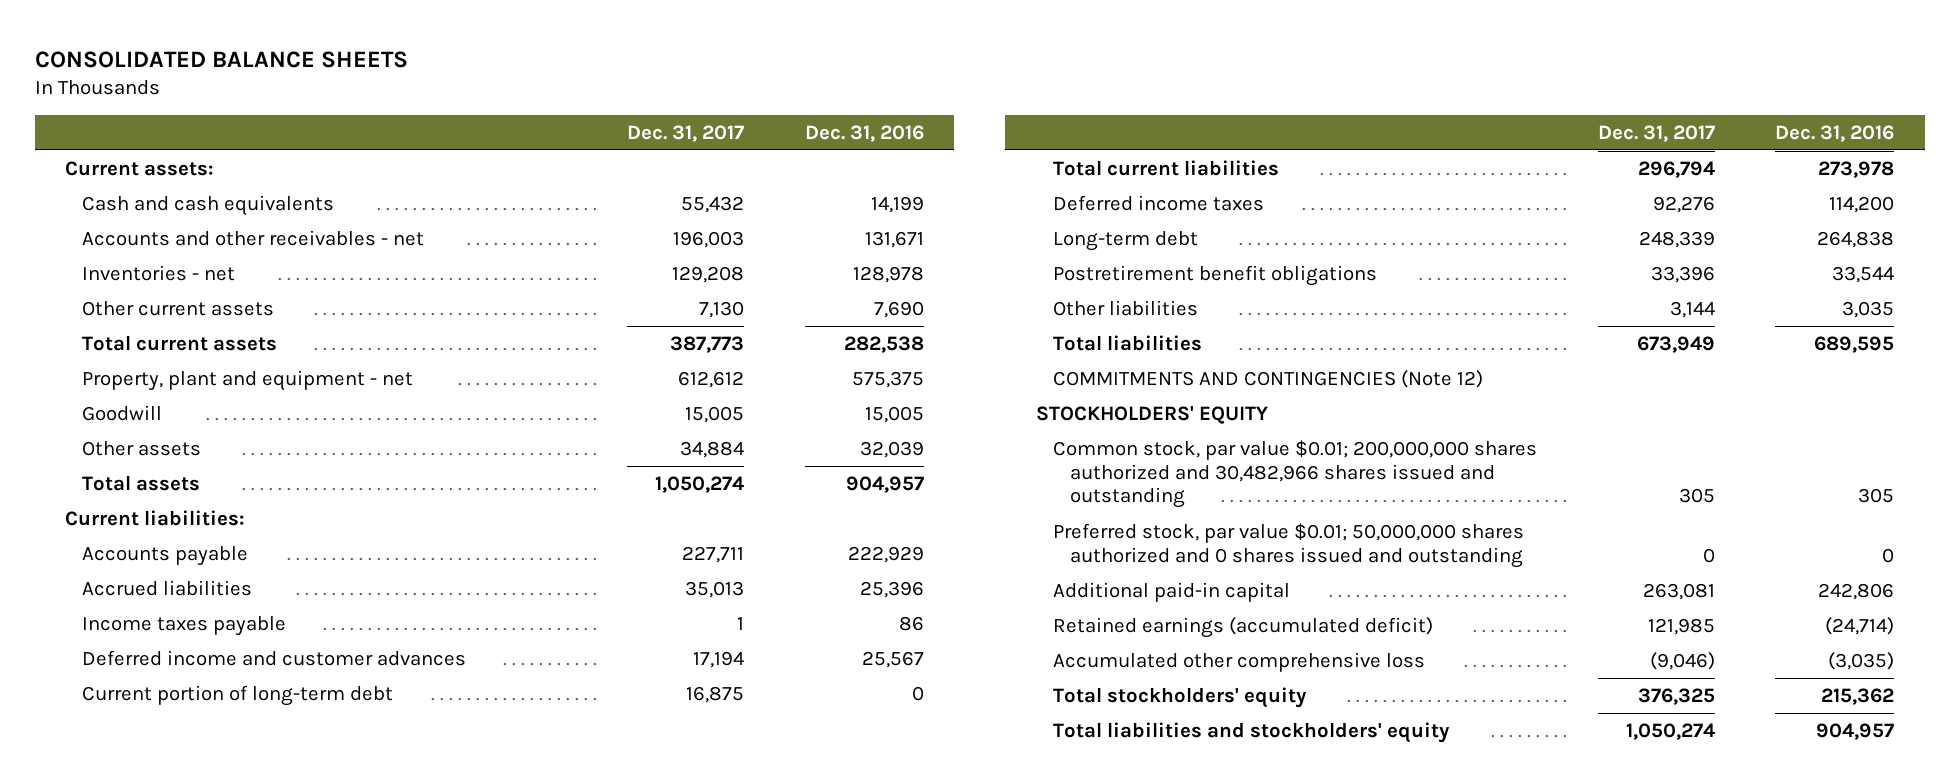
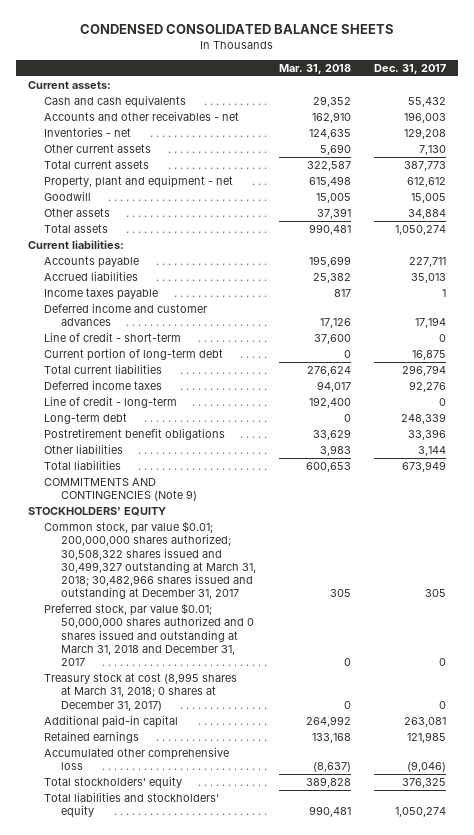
[34,50,408,68] CONSOLIDATED BALANCE SHEETS -> [80,23,395,34] CONDENSED CONSOLIDATED BALANCE SHEETS
[804,124,924,142] Dec. 31, 2016 -> none
none -> [278,63,351,74] Mar. 31, 2018
none -> [44,332,182,343] Line of credit - short-term
none -> [44,396,178,409] Line of credit - long-term
[1052,370,1483,389] COMMITMENTS AND CONTINGENCIES (Note 12) -> [44,478,197,502] COMMITMENTS AND CONTINGENCIES (Note 9)
[1052,440,1537,509] Common stock, par value $0.01; 200,000,000 shares authorized and 30,482,966 shares issued and outstanding -> [44,521,256,600] Common stock, par value $0.01; 200,000,000 shares authorized; 30,508,322 shares issued and 30,499,327 outstanding at March 31, 2018; 30,482,966 shares issued and outstanding at December 31, 2017
[1052,523,1524,568] Preferred stock, par value $0.01; 50,000,000 shares authorized and 0 shares issued and outstanding -> [44,603,254,666] Preferred stock, par value $0.01; 50,000,000 shares authorized and 0 shares issued and outstanding at March 31, 2018 and December 31, 2017
none -> [44,673,238,711] Treasury stock at cost (8,995 shares at March 31, 2018; 0 shares at December 31, 2017)
[1052,617,1433,639] Retained earnings (accumulated deficit) -> [44,731,140,744] Retained earnings

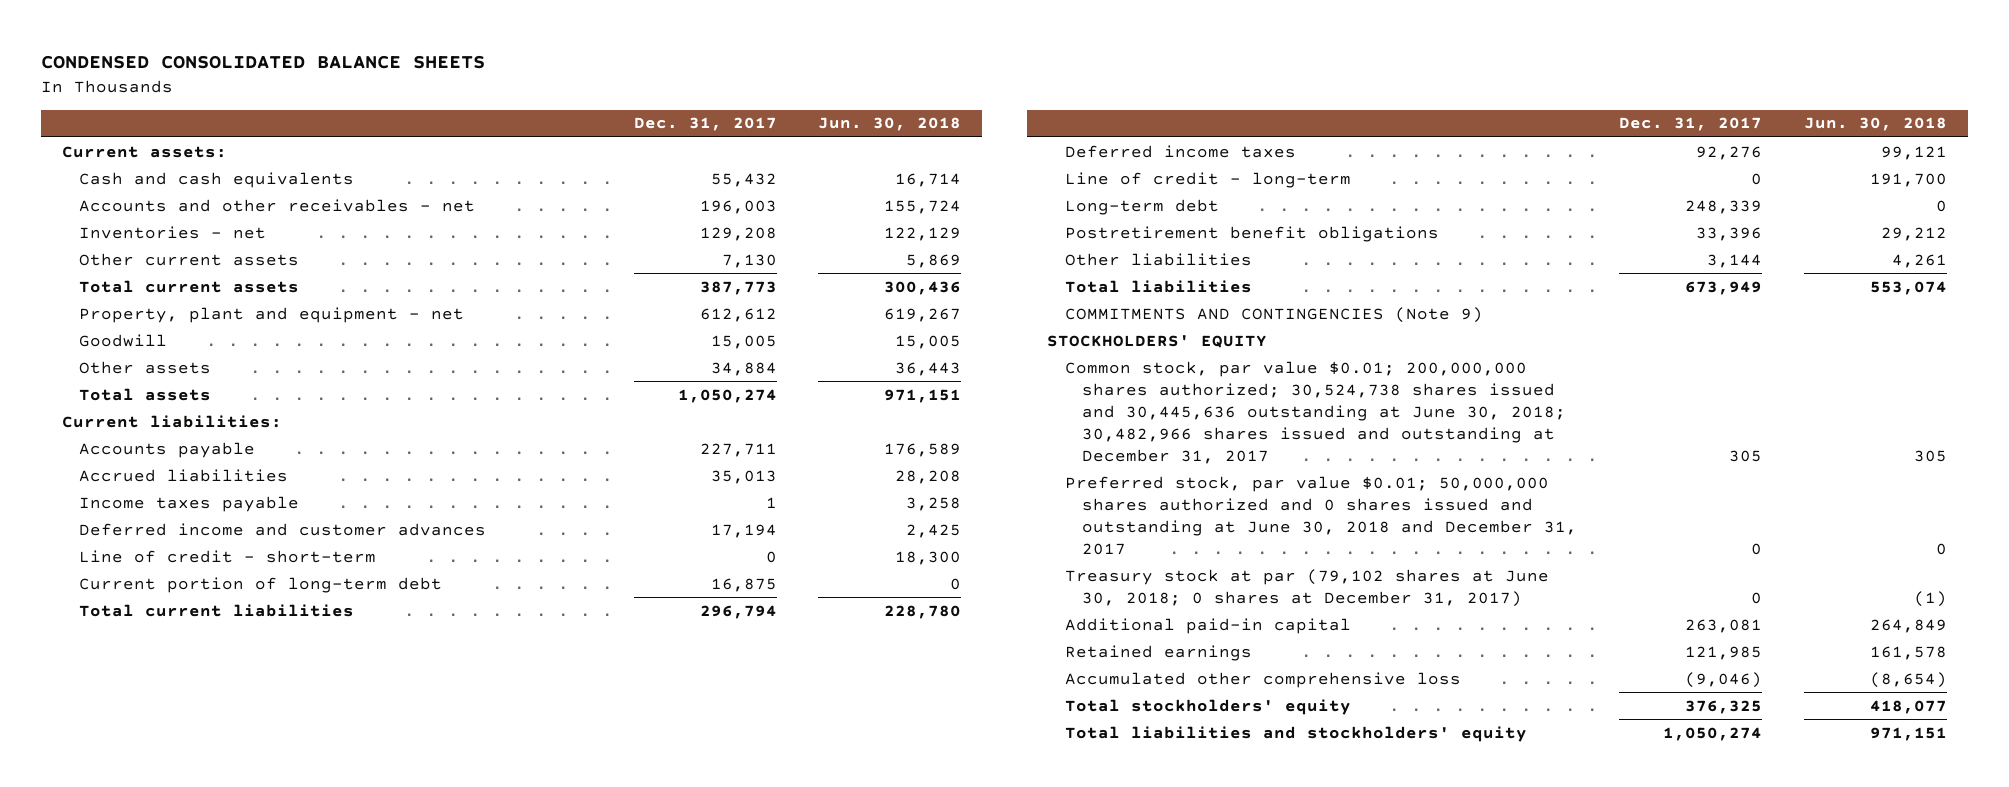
[278,63,351,74] Mar. 31, 2018 -> none
none -> [818,117,962,132] Jun. 30, 2018
[44,521,256,600] Common stock, par value $0.01; 200,000,000 shares authorized; 30,508,322 shares issued and 30,499,327 outstanding at March 31, 2018; 30,482,966 shares issued and outstanding at December 31, 2017 -> [1064,360,1567,465] Common stock, par value $0.01; 200,000,000 shares authorized; 30,524,738 shares issued and 30,445,636 outstanding at June 30, 2018; 30,482,966 shares issued and outstanding at December 31, 2017
[44,603,254,666] Preferred stock, par value $0.01; 50,000,000 shares authorized and 0 shares issued and outstanding at March 31, 2018 and December 31, 2017 -> [1064,475,1578,556] Preferred stock, par value $0.01; 50,000,000 shares authorized and 0 shares issued and outstanding at June 30, 2018 and December 31, 2017
[44,673,238,711] Treasury stock at cost (8,995 shares at March 31, 2018; 0 shares at December 31, 2017) -> [1064,568,1549,607] Treasury stock at par (79,102 shares at June 30, 2018; 0 shares at December 31, 2017)

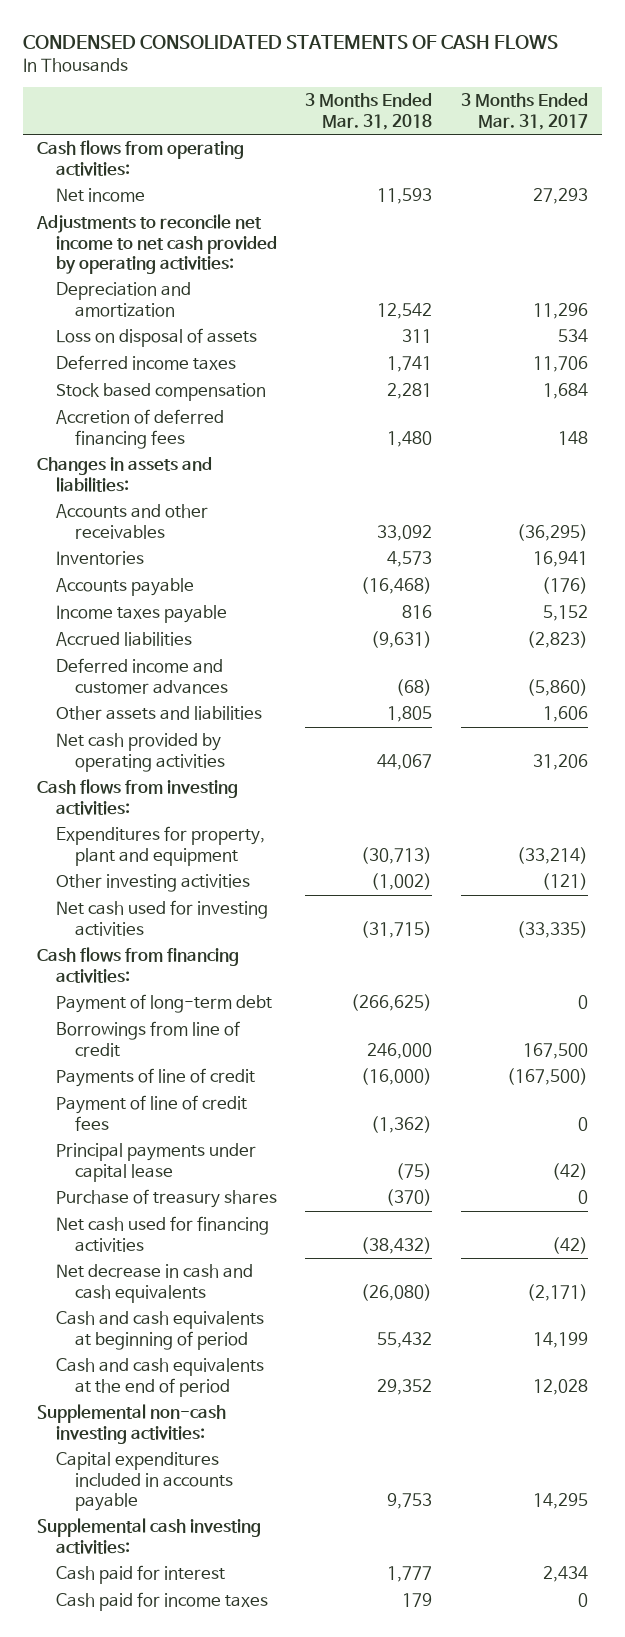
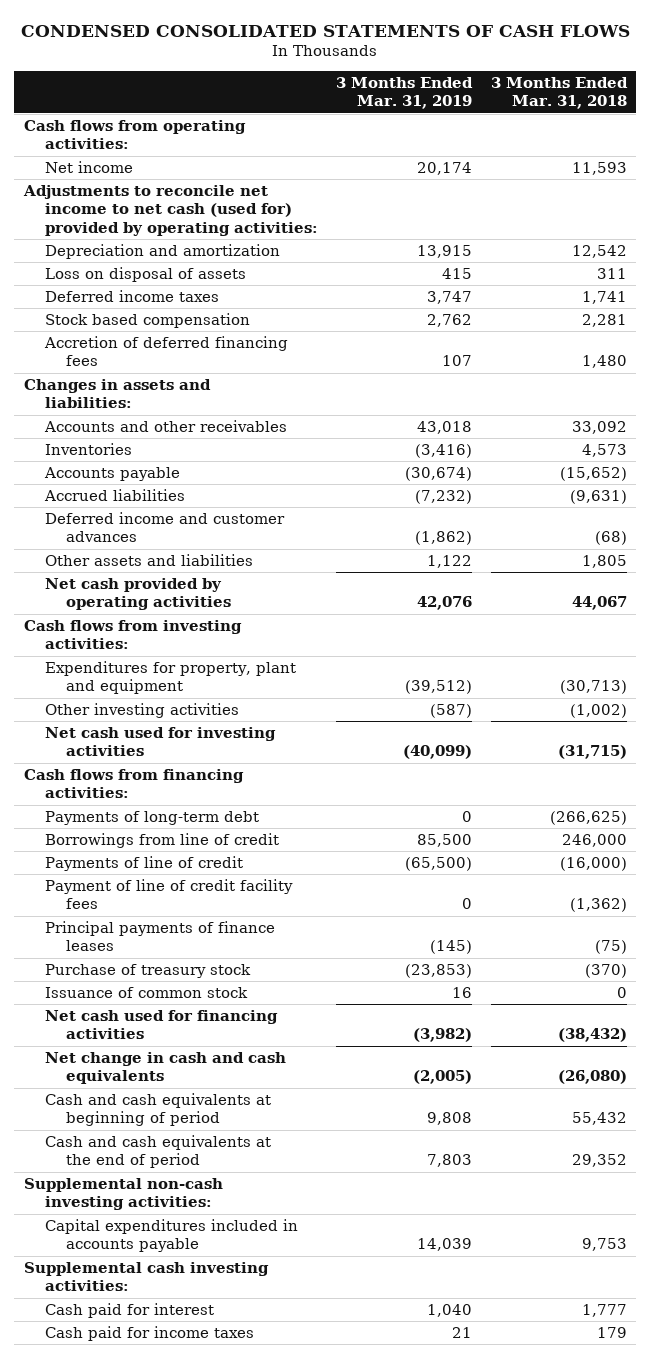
[460,93,588,130] 3 Months Ended Mar. 31, 2017 -> none
none -> [336,76,474,110] 3 Months Ended Mar. 31, 2019
[36,214,277,274] Adjustments to reconcile net income to net cash provided by operating activities: -> [22,184,318,236] Adjustments to reconcile net income to net cash (used for) provided by operating activities:
[55,605,227,624] Income taxes payable -> none
[361,577,433,595] (16,468) -> [559,466,627,481] (15,652)
[55,994,272,1014] Payment of long-term debt -> [44,810,259,825] Payments of long-term debt
[55,1095,247,1131] Payment of line of credit fees -> [44,878,293,910] Payment of line of credit facility fees
[55,1143,256,1182] Principal payments under capital lease -> [44,920,275,952] Principal payments of finance leases
[55,1189,277,1209] Purchase of treasury shares -> [44,963,251,978] Purchase of treasury stock
none -> [44,986,248,998] Issuance of common stock
[55,1264,253,1303] Net decrease in cash and cash equivalents -> [44,1051,286,1085] Net change in cash and cash equivalents

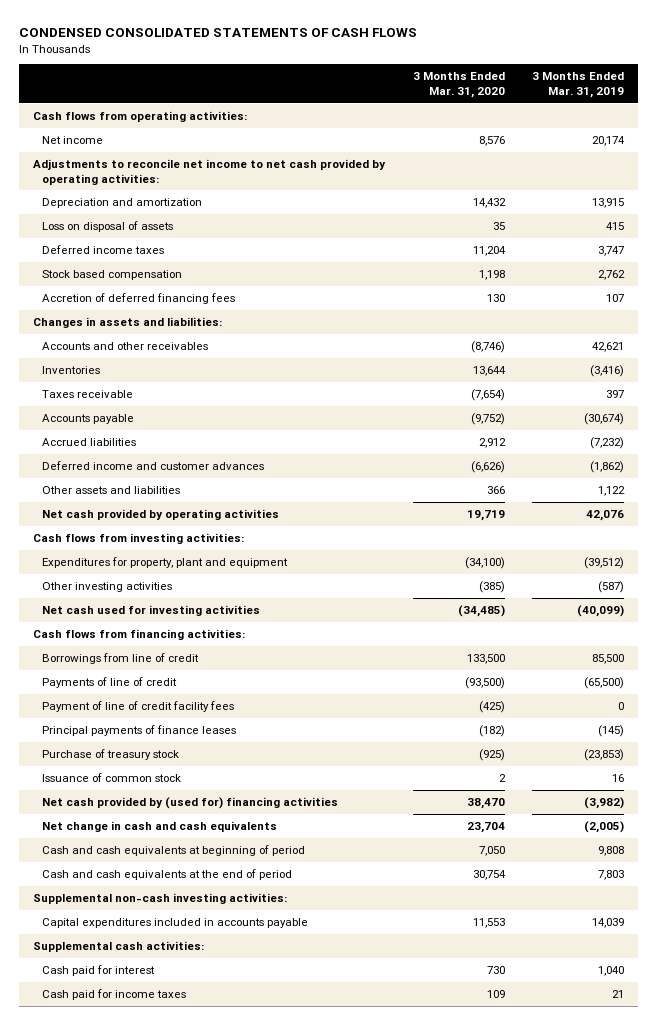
[490,76,628,110] 3 Months Ended Mar. 31, 2018 -> none
none -> [412,72,505,98] 3 Months Ended Mar. 31, 2020
[22,184,318,236] Adjustments to reconcile net income to net cash (used for) provided by operating activities: -> [32,158,386,185] Adjustments to reconcile net income to net cash provided by operating activities:
[417,420,473,434] 43,018 -> [592,341,625,352] 42,621
none -> [41,389,133,398] Taxes receivable
[44,810,259,825] Payments of long-term debt -> none
[44,1009,278,1040] Net cash used for financing activities -> [41,796,338,809] Net cash provided by (used for) financing activities
[23,1261,269,1292] Supplemental cash investing activities: -> [32,940,204,952] Supplemental cash activities:

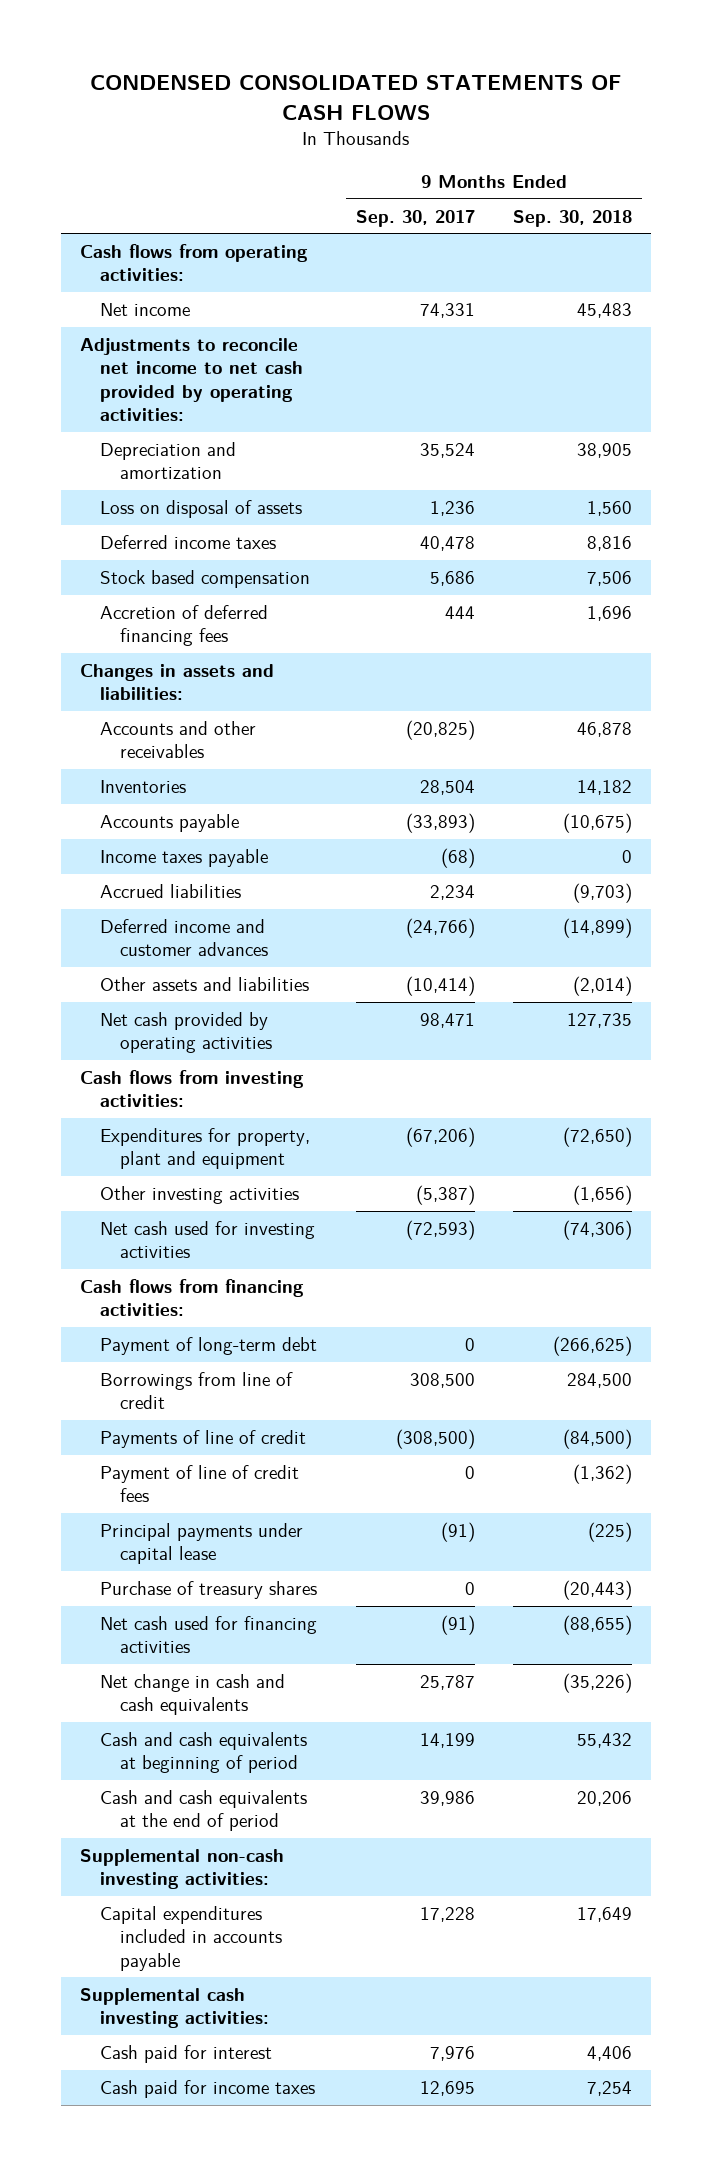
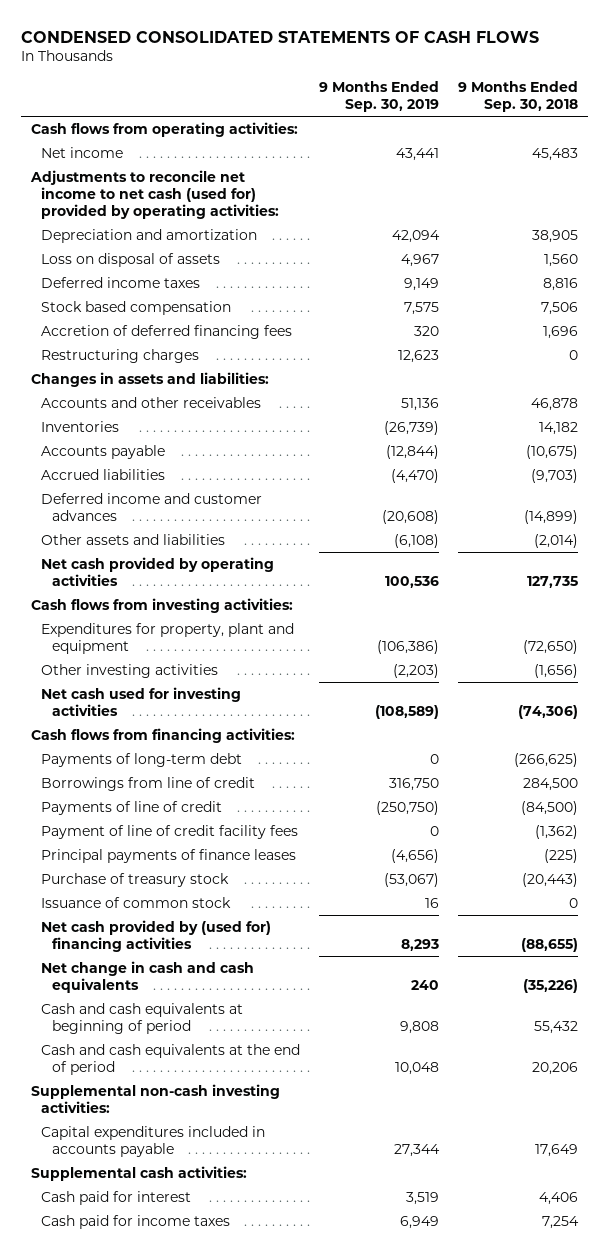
[355,209,475,227] Sep. 30, 2017 -> none
none -> [319,80,440,112] 9 Months Ended Sep. 30, 2019
[80,337,304,421] Adjustments to reconcile net income to net cash provided by operating activities: -> [29,169,280,220] Adjustments to reconcile net income to net cash (used for) provided by operating activities:
none -> [41,348,200,363] Restructuring charges
[100,848,269,867] Income taxes payable -> none
[100,1336,318,1355] Payment of long-term debt -> [41,752,243,767] Payments of long-term debt
[100,1464,300,1503] Payment of line of credit fees -> [41,824,299,839] Payment of line of credit facility fees
[100,1522,304,1565] Principal payments under capital lease -> [41,848,297,863] Principal payments of finance leases
[100,1580,318,1599] Purchase of treasury shares -> [41,872,230,887] Purchase of treasury stock
none -> [41,896,232,908] Issuance of common stock
[100,1615,318,1654] Net cash used for financing activities -> [41,919,272,952] Net cash provided by (used for) financing activities
[80,1987,270,2029] Supplemental cash investing activities: -> [30,1165,247,1181] Supplemental cash activities:

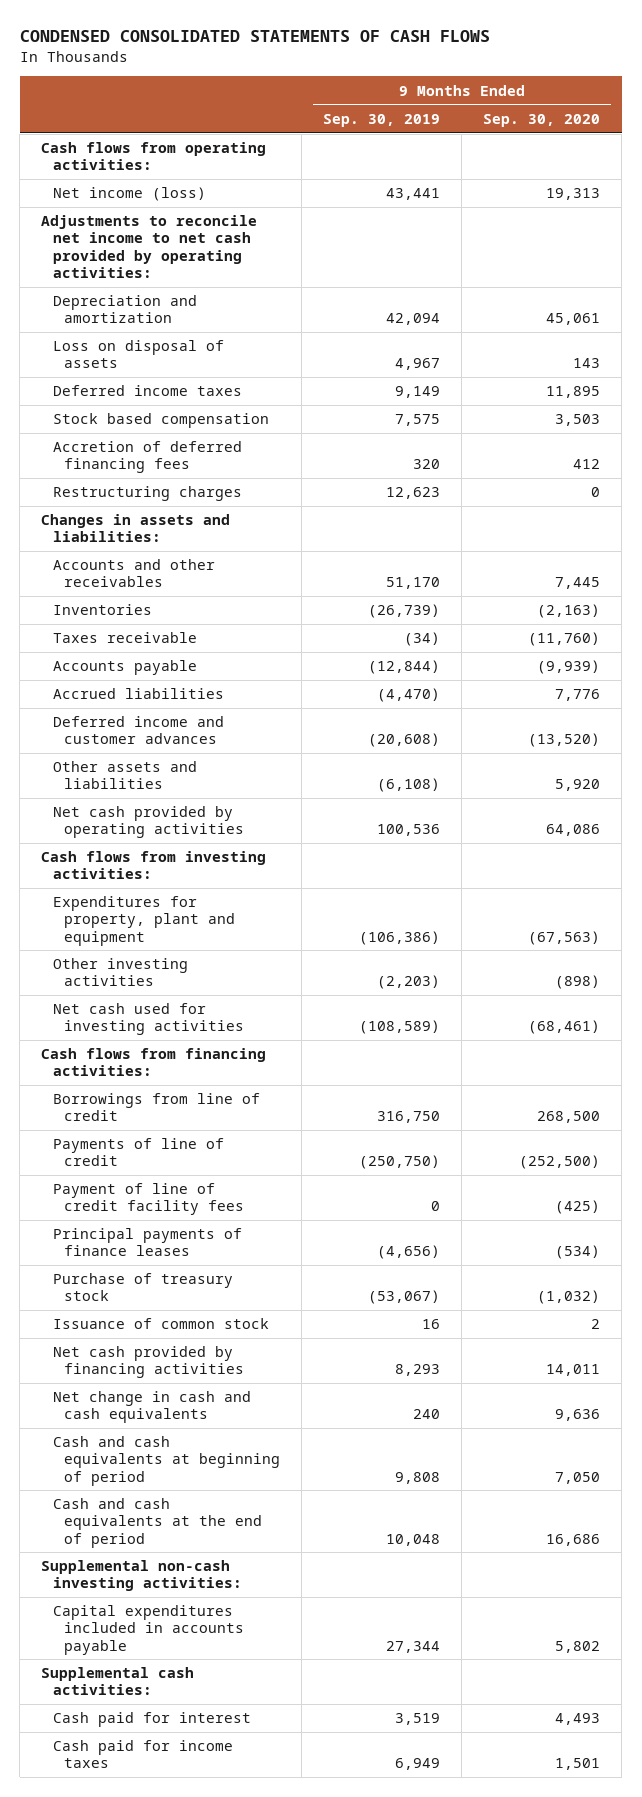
[458,80,579,112] 9 Months Ended Sep. 30, 2018 -> none
none -> [483,113,601,127] Sep. 30, 2020
[41,146,124,158] Net income -> [52,187,206,202] Net income (loss)
[29,169,280,220] Adjustments to reconcile net income to net cash (used for) provided by operating activities: -> [41,215,258,278] Adjustments to reconcile net income to net cash provided by operating activities:
[401,397,440,411] 51,136 -> [386,577,441,590] 51,170
none -> [52,632,197,644] Taxes receivable
[41,752,243,767] Payments of long-term debt -> none
[41,919,272,952] Net cash provided by (used for) financing activities -> [52,1346,245,1379] Net cash provided by financing activities

